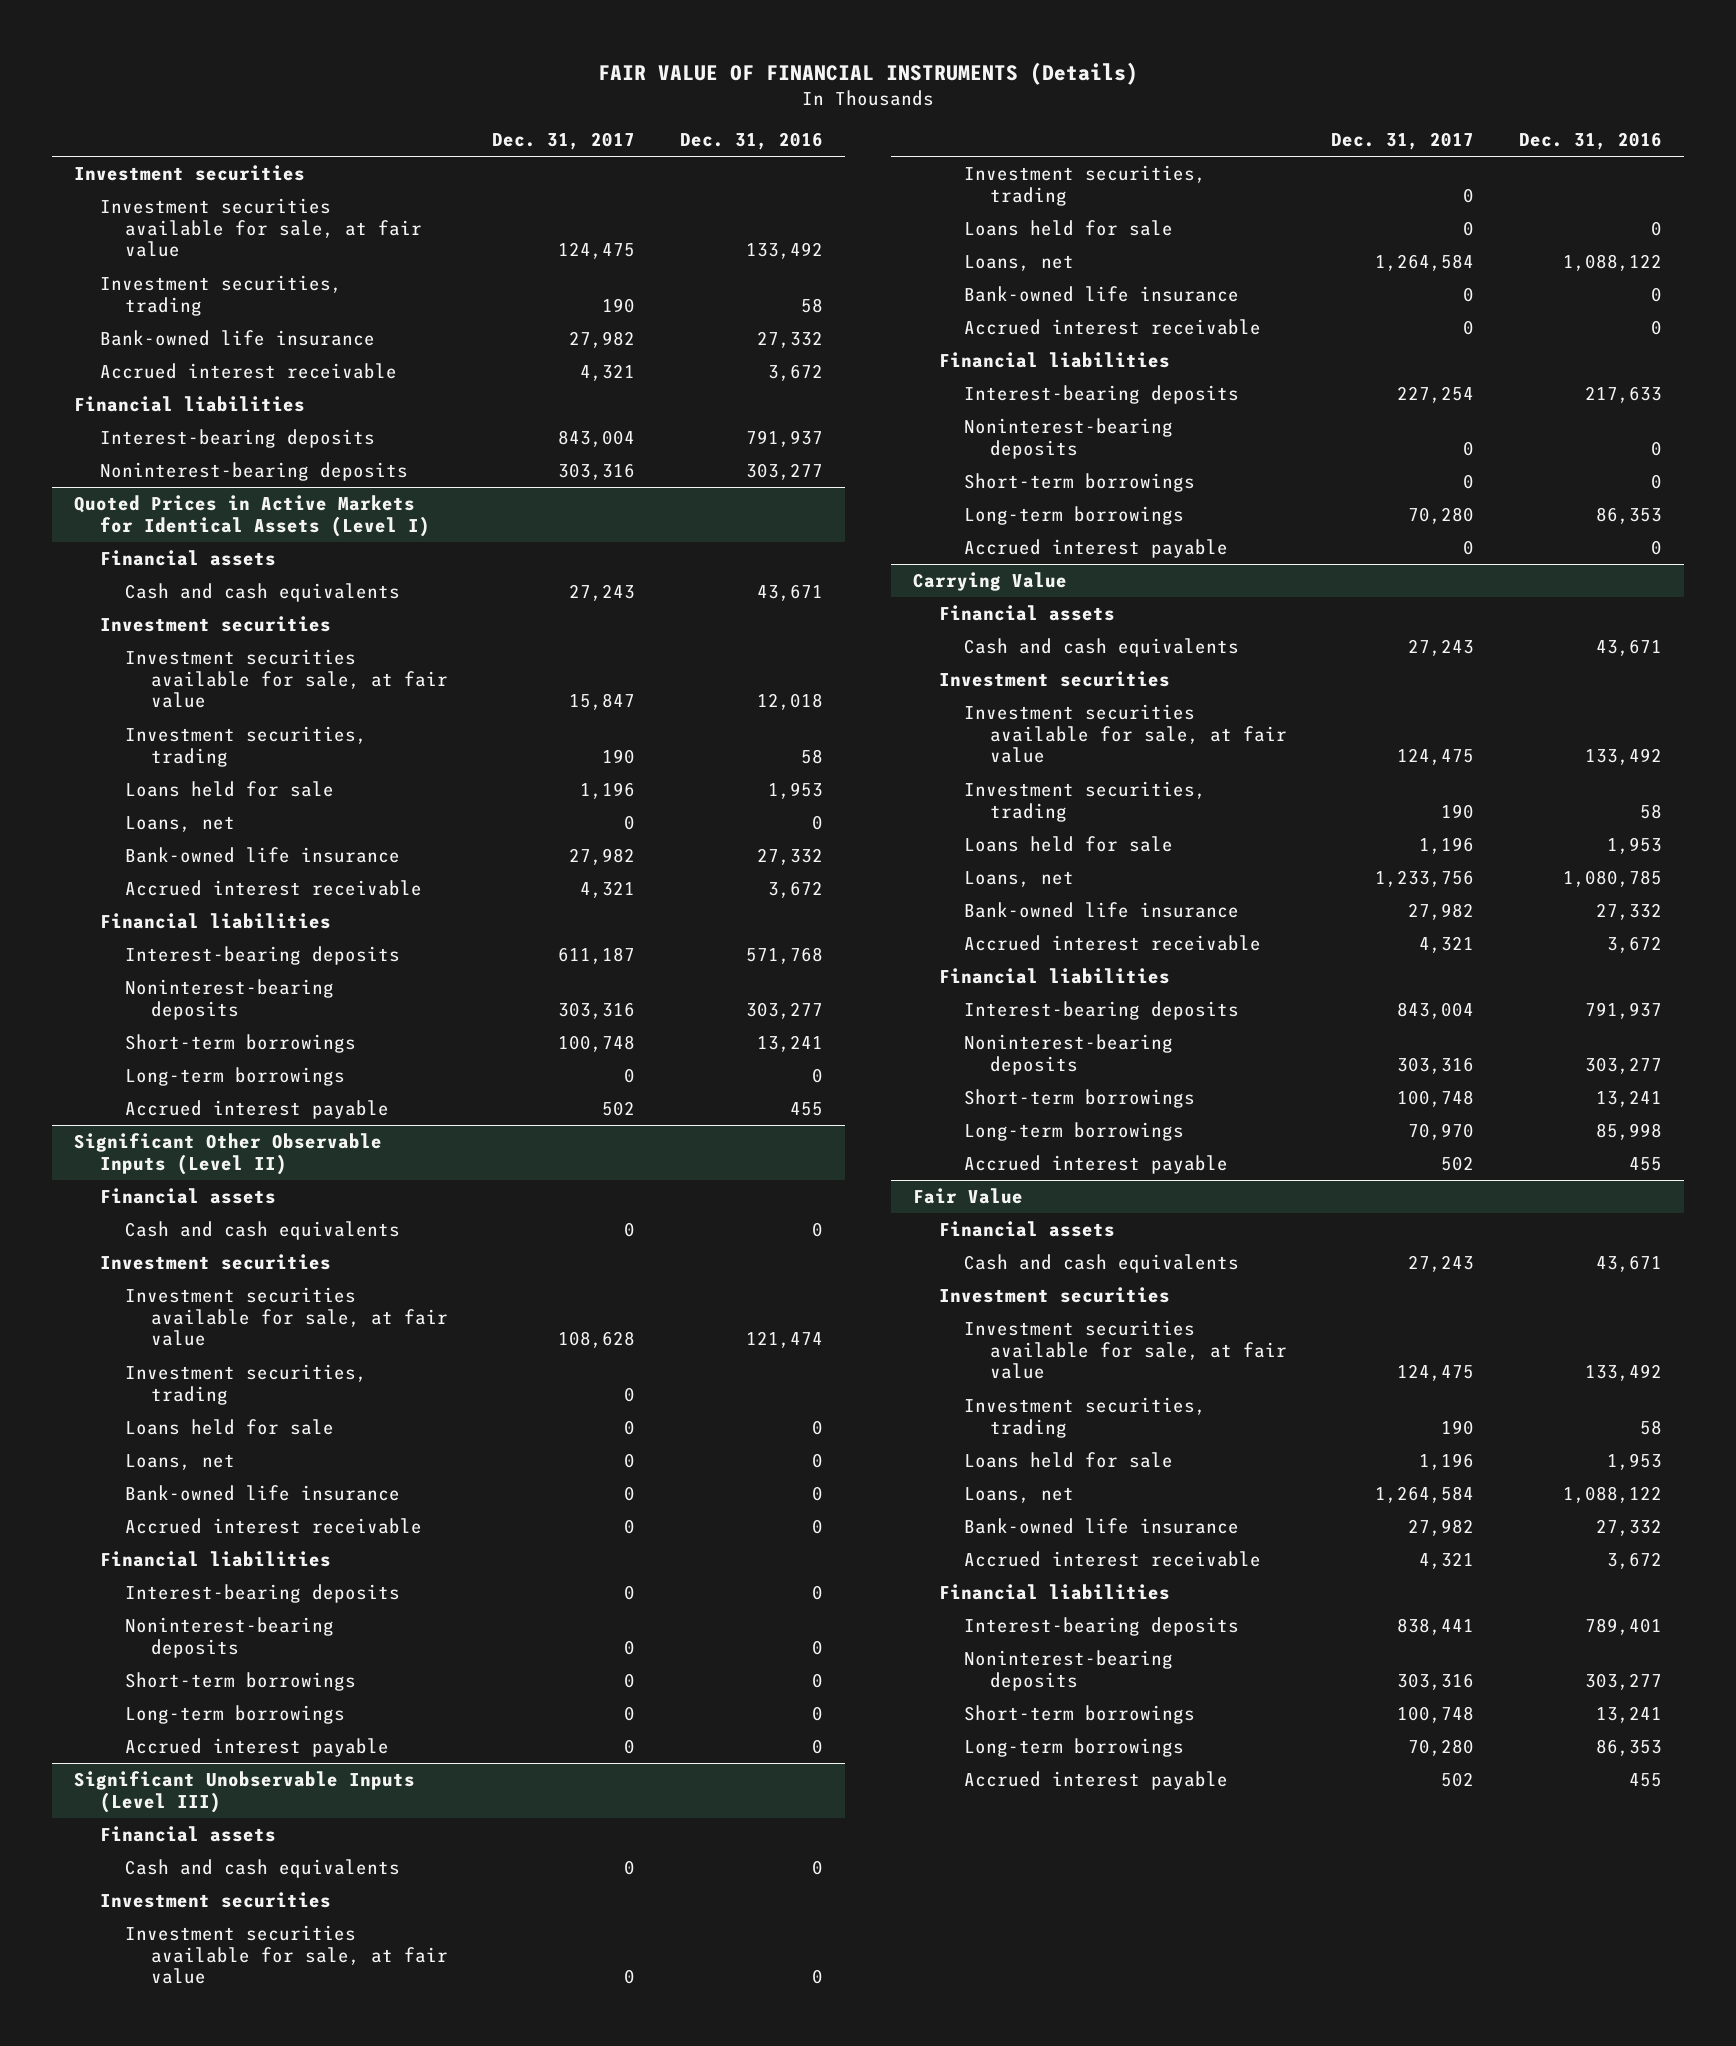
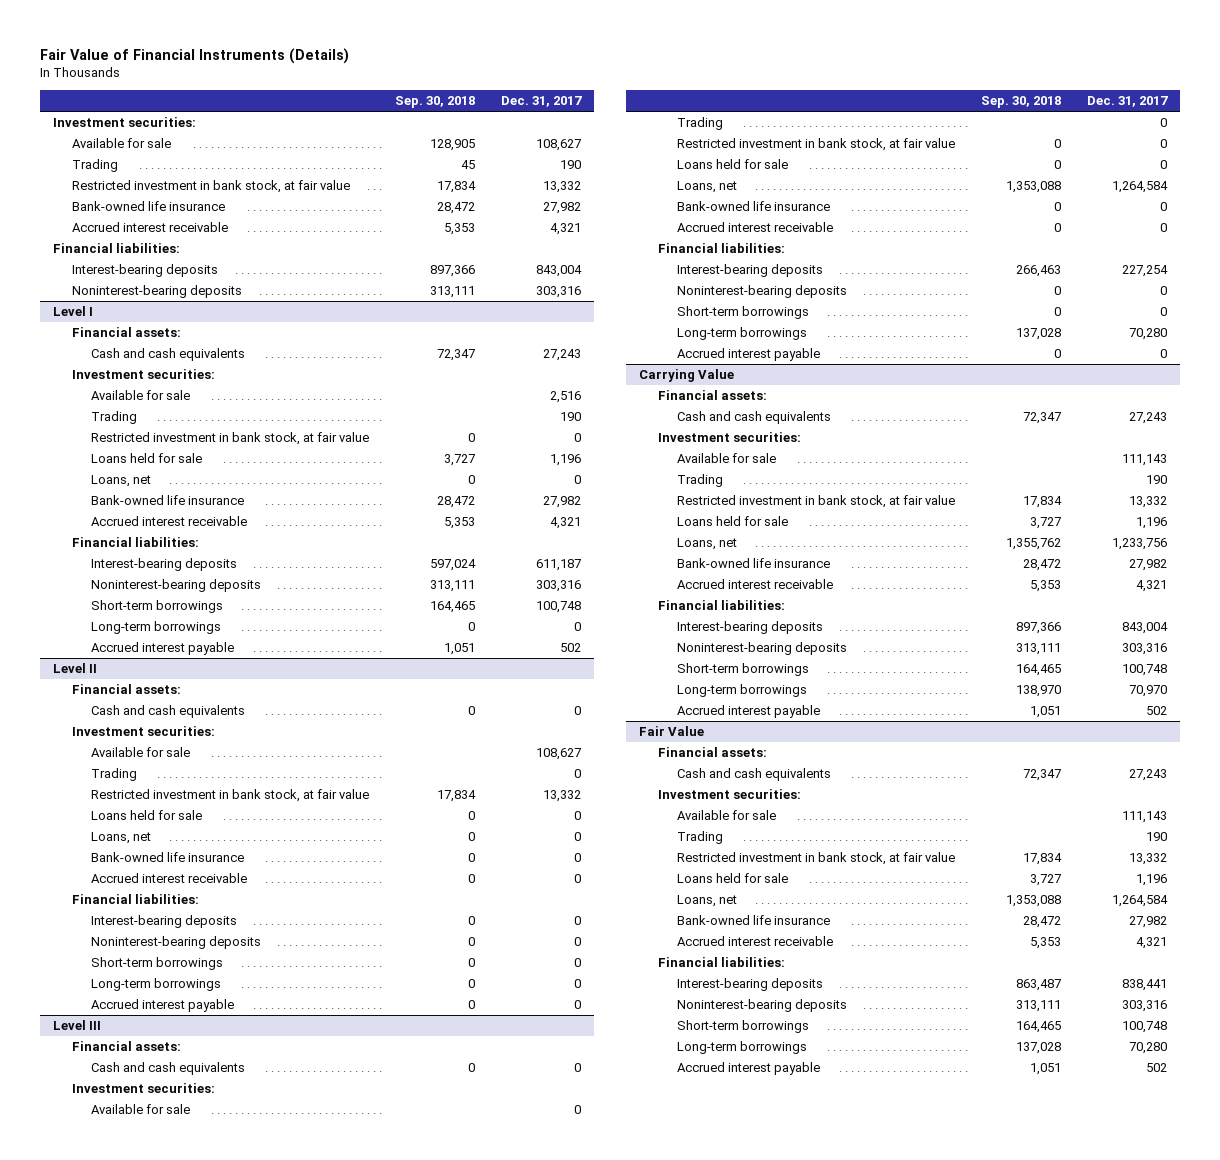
[597,62,1138,86] FAIR VALUE OF FINANCIAL INSTRUMENTS (Details) -> [40,48,350,65] Fair Value of Financial Instruments (Details)
[679,132,823,151] Dec. 31, 2016 -> none
none -> [395,96,476,109] Sep. 30, 2018
[99,198,423,258] Investment securities available for sale, at fair value -> none
[73,165,305,182] Investment securities -> [53,117,197,128] Investment securities:
none -> [72,138,172,149] Available for sale
[99,275,342,316] Investment securities, trading -> [72,159,119,173] Trading
none -> [72,180,351,194] Restricted investment in bank stock, at fair value
[73,396,305,413] Financial liabilities -> [53,243,181,254] Financial liabilities:
[73,495,430,537] Quoted Prices in Active Markets for Identical Assets (Level I) -> [53,306,94,317] Level I
[99,550,276,567] Financial assets -> [72,327,182,338] Financial assets:
[125,649,448,709] Investment securities available for sale, at fair value -> none
[99,616,331,633] Investment securities -> [72,369,216,380] Investment securities:
none -> [91,390,191,401] Available for sale
[125,726,368,767] Investment securities, trading -> [91,411,138,425] Trading
none -> [91,432,370,446] Restricted investment in bank stock, at fair value
[99,913,331,930] Financial liabilities -> [72,537,200,548] Financial liabilities:
[73,1133,382,1175] Significant Other Observable Inputs (Level II) -> [53,663,98,674] Level II
[99,1188,276,1205] Financial assets -> [72,684,182,695] Financial assets:
[125,1287,448,1347] Investment securities available for sale, at fair value -> none
[99,1254,331,1271] Investment securities -> [72,726,216,737] Investment securities:
none -> [91,747,191,758] Available for sale
[125,1364,368,1405] Investment securities, trading -> [91,768,138,782] Trading
none -> [91,789,370,803] Restricted investment in bank stock, at fair value
[99,1551,331,1568] Financial liabilities -> [72,894,200,905] Financial liabilities:
[73,1771,415,1813] Significant Unobservable Inputs (Level III) -> [53,1020,102,1031] Level III
[99,1826,276,1843] Financial assets -> [72,1041,182,1052] Financial assets:
[125,1925,448,1985] Investment securities available for sale, at fair value -> none
[99,1892,331,1909] Investment securities -> [72,1083,216,1094] Investment securities:
none -> [91,1104,191,1115] Available for sale
[964,165,1207,206] Investment securities, trading -> [676,117,723,131] Trading
none -> [676,138,955,152] Restricted investment in bank stock, at fair value
[938,352,1170,369] Financial liabilities -> [657,243,785,254] Financial liabilities:
[938,605,1115,622] Financial assets -> [657,390,767,401] Financial assets:
[964,704,1287,764] Investment securities available for sale, at fair value -> none
[938,671,1170,688] Investment securities -> [657,432,801,443] Investment securities:
none -> [676,453,776,464] Available for sale
[964,781,1207,822] Investment securities, trading -> [676,474,723,488] Trading
none -> [676,495,955,509] Restricted investment in bank stock, at fair value
[938,968,1170,985] Financial liabilities -> [657,600,785,611] Financial liabilities:
[938,1221,1115,1238] Financial assets -> [657,747,767,758] Financial assets:
[964,1320,1287,1380] Investment securities available for sale, at fair value -> none
[938,1287,1170,1304] Investment securities -> [657,789,801,800] Investment securities:
none -> [676,810,776,821] Available for sale
[964,1397,1207,1438] Investment securities, trading -> [676,831,723,845] Trading
none -> [676,852,955,866] Restricted investment in bank stock, at fair value
[938,1584,1170,1601] Financial liabilities -> [657,957,785,968] Financial liabilities:

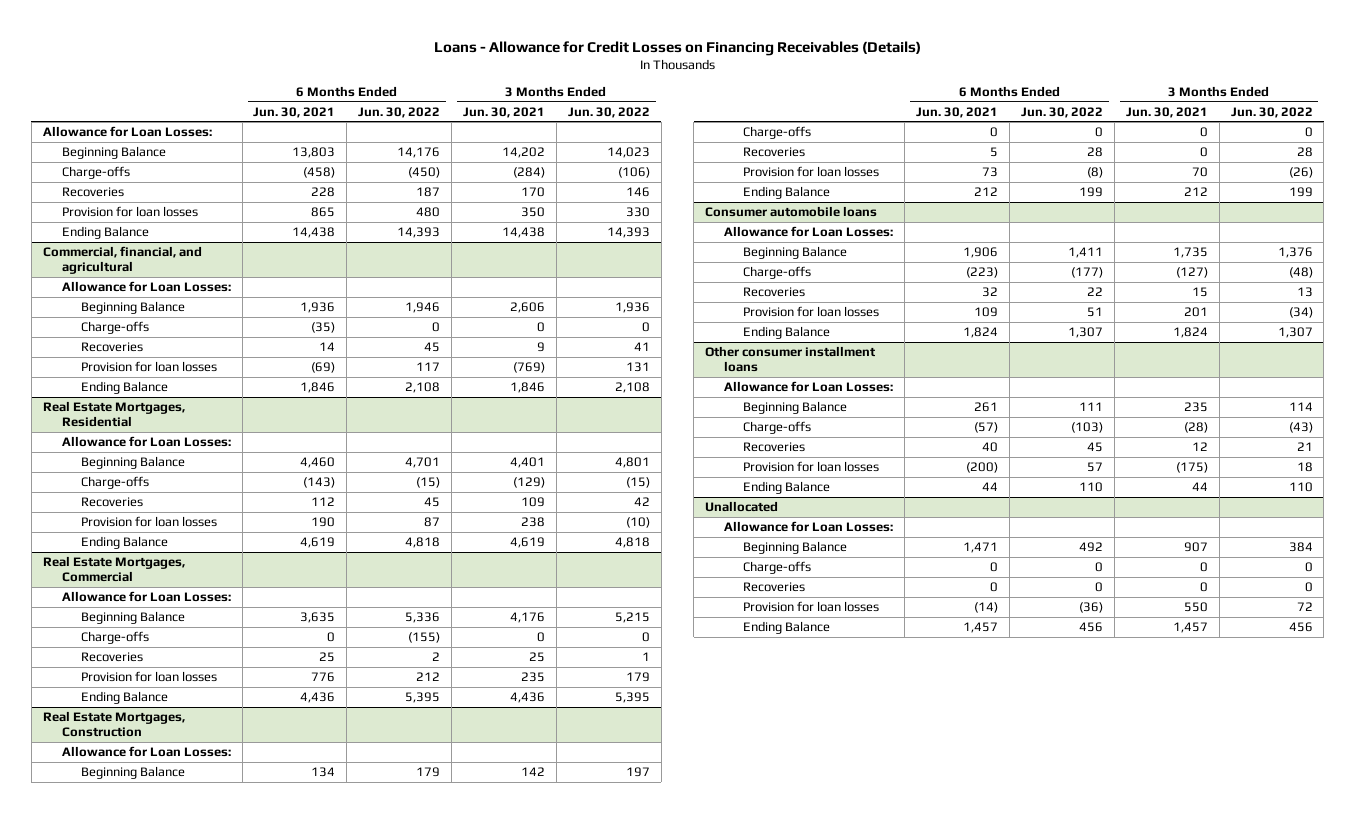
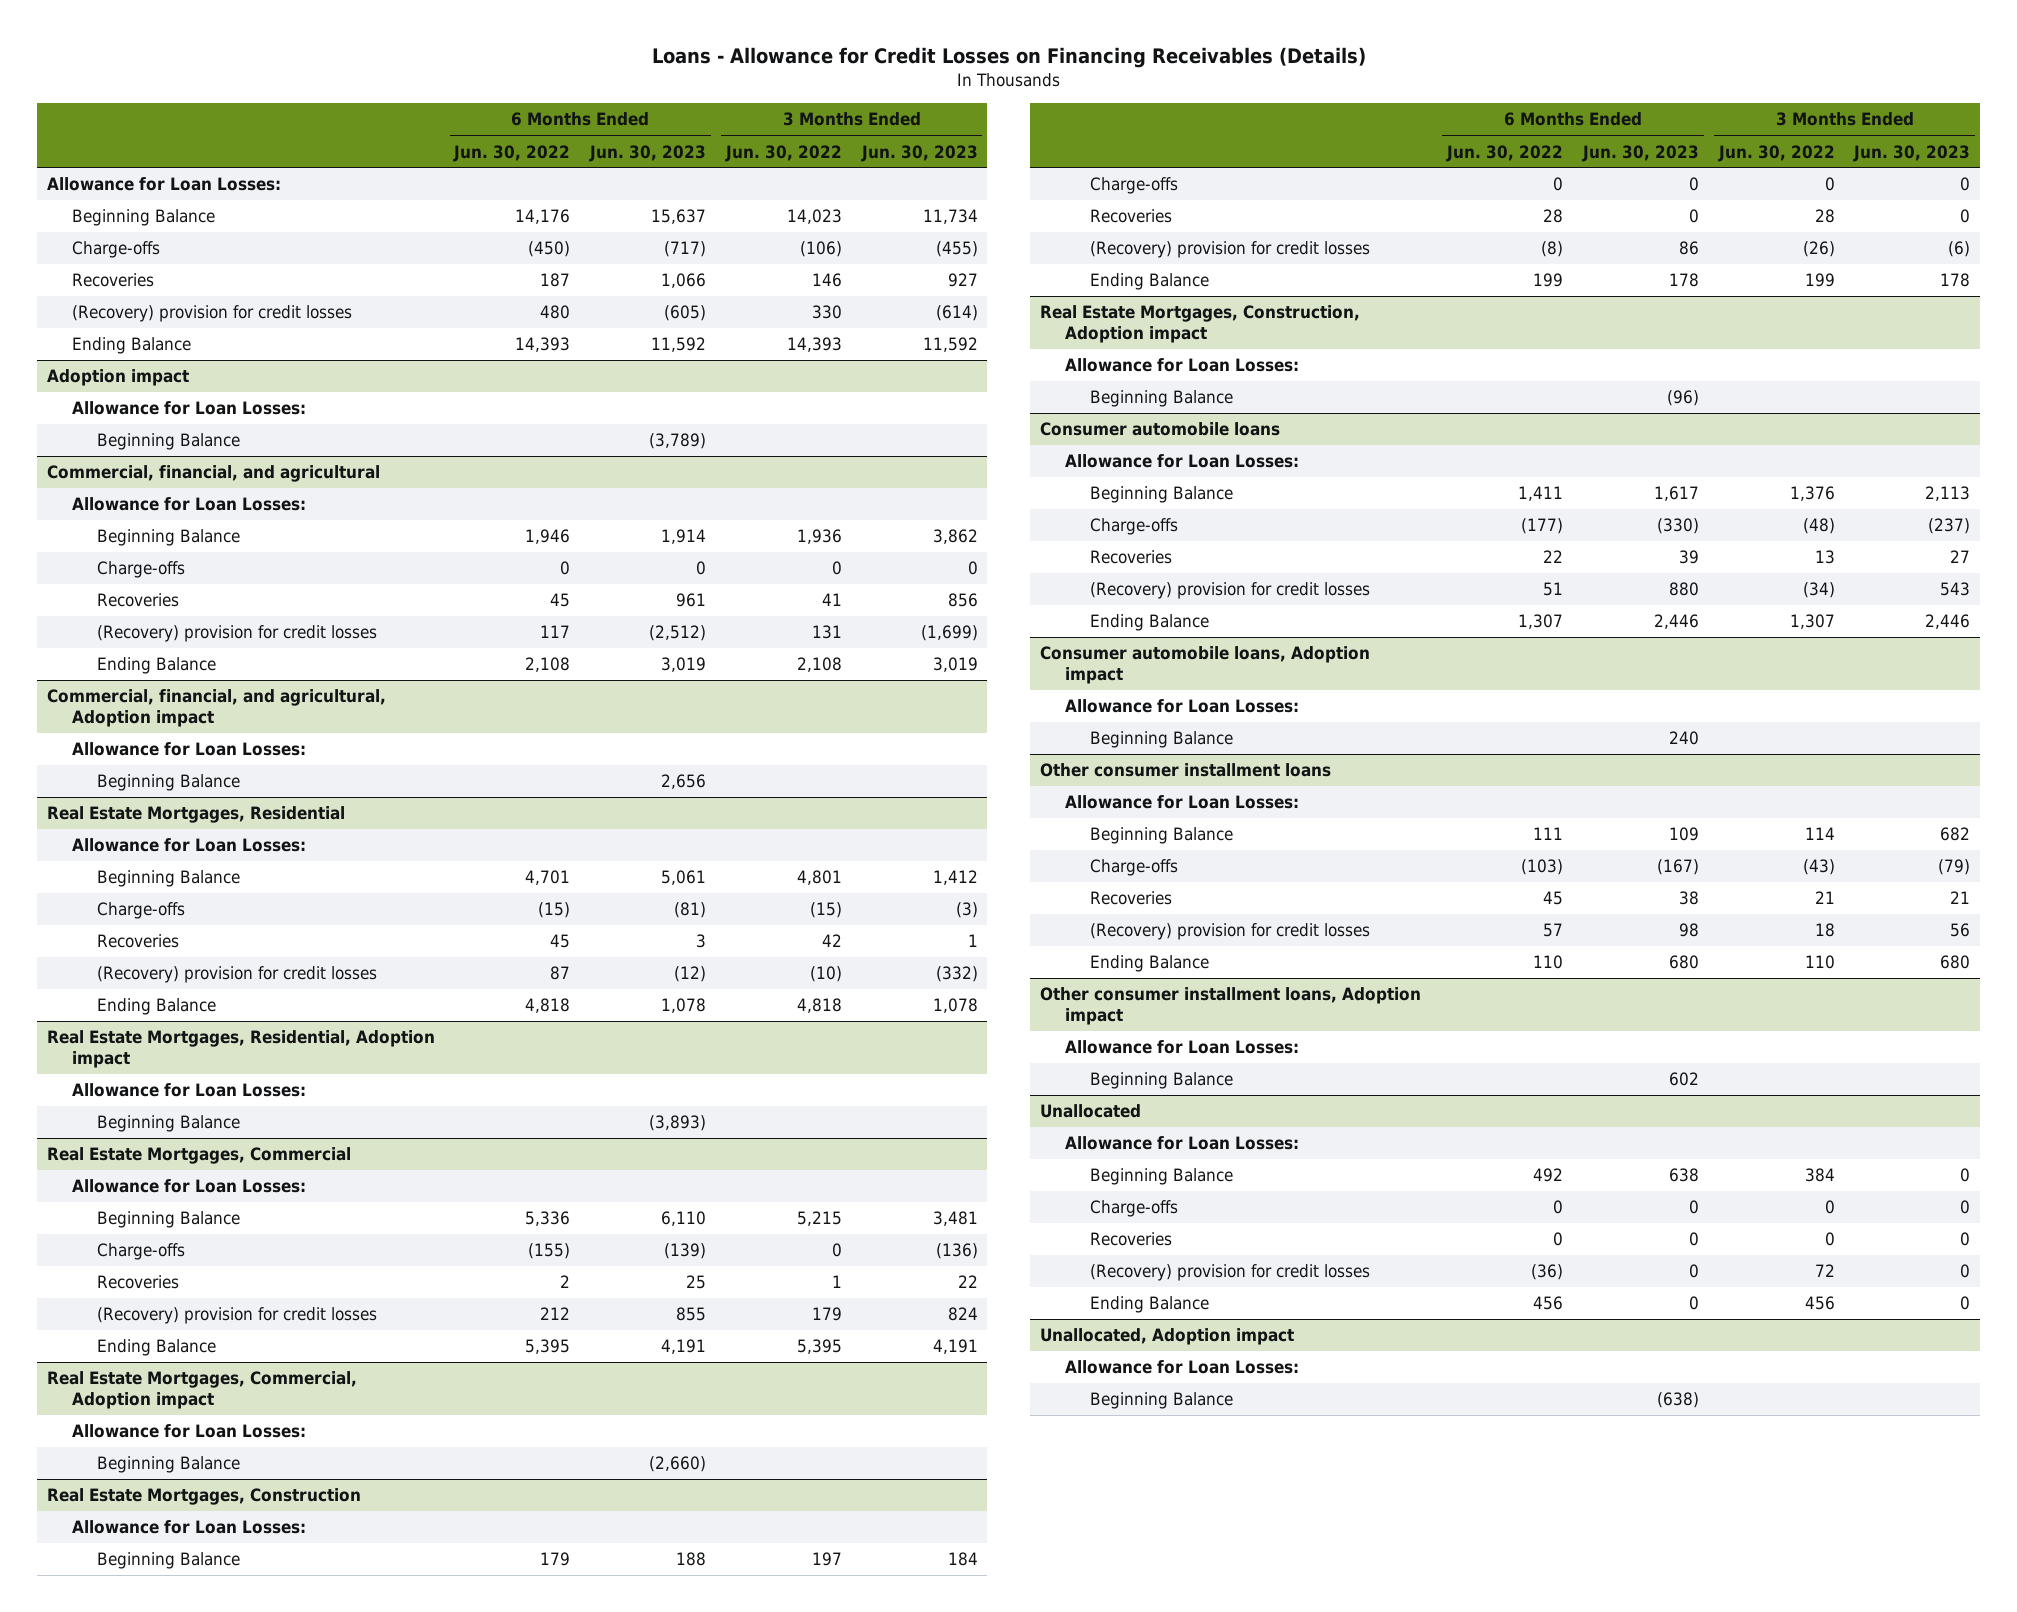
[253,106,336,118] Jun. 30, 2021 -> none
[463,106,546,118] Jun. 30, 2021 -> none
none -> [589,144,707,162] Jun. 30, 2023
none -> [860,144,978,162] Jun. 30, 2023
[61,206,198,218] Provision for loan losses -> [71,305,352,323] (Recovery) provision for credit losses
none -> [46,369,189,387] Adoption impact
none -> [71,401,306,416] Allowance for Loan Losses:
none -> [97,433,241,451] Beginning Balance
[80,361,217,373] Provision for loan losses -> [97,625,378,643] (Recovery) provision for credit losses
none -> [46,689,386,727] Commercial, financial, and agricultural, Adoption impact
none -> [71,742,306,757] Allowance for Loan Losses:
none -> [97,774,241,792] Beginning Balance
[80,516,217,528] Provision for loan losses -> [97,966,378,984] (Recovery) provision for credit losses
none -> [46,1030,435,1068] Real Estate Mortgages, Residential, Adoption impact
none -> [71,1083,306,1098] Allowance for Loan Losses:
none -> [97,1115,241,1133] Beginning Balance
[80,671,217,683] Provision for loan losses -> [97,1307,378,1325] (Recovery) provision for credit losses
none -> [46,1371,357,1409] Real Estate Mortgages, Commercial, Adoption impact
none -> [71,1424,306,1439] Allowance for Loan Losses:
none -> [97,1456,241,1474] Beginning Balance
[743,166,880,178] Provision for loan losses -> [1089,241,1370,259] (Recovery) provision for credit losses
none -> [1039,305,1360,343] Real Estate Mortgages, Construction, Adoption impact
none -> [1064,358,1299,373] Allowance for Loan Losses:
none -> [1089,390,1233,408] Beginning Balance
[743,306,880,318] Provision for loan losses -> [1089,582,1370,600] (Recovery) provision for credit losses
none -> [1039,646,1370,684] Consumer automobile loans, Adoption impact
none -> [1064,699,1299,714] Allowance for Loan Losses:
none -> [1089,731,1233,749] Beginning Balance
[743,461,880,473] Provision for loan losses -> [1089,923,1370,941] (Recovery) provision for credit losses
none -> [1039,987,1421,1025] Other consumer installment loans, Adoption impact
none -> [1064,1040,1299,1055] Allowance for Loan Losses:
none -> [1089,1072,1233,1090] Beginning Balance
[743,601,880,613] Provision for loan losses -> [1089,1264,1370,1282] (Recovery) provision for credit losses
none -> [1039,1328,1294,1346] Unallocated, Adoption impact
none -> [1064,1360,1299,1375] Allowance for Loan Losses:
none -> [1089,1392,1233,1410] Beginning Balance

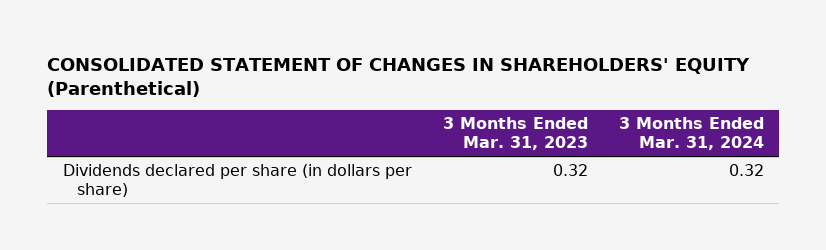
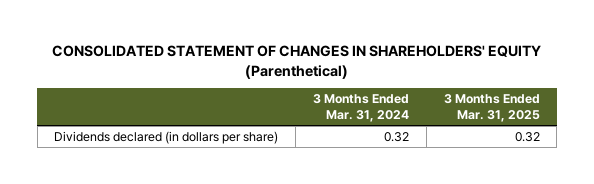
[442,117,588,151] 3 Months Ended Mar. 31, 2023 -> none
none -> [443,94,540,122] 3 Months Ended Mar. 31, 2025
[62,164,412,198] Dividends declared per share (in dollars per share) -> [54,131,279,145] Dividends declared (in dollars per share)

